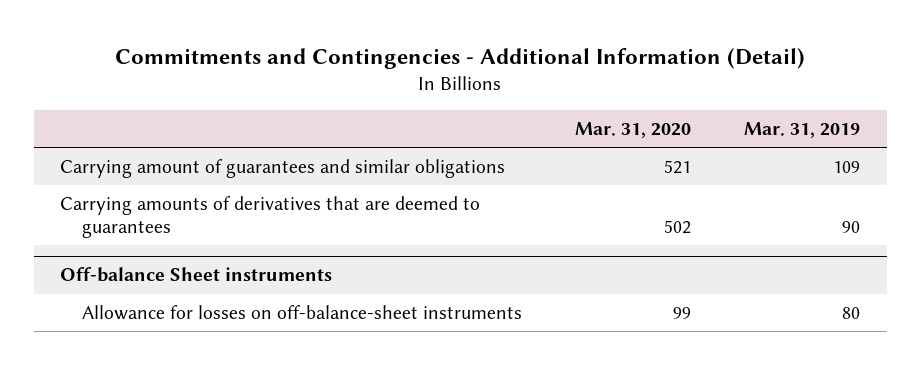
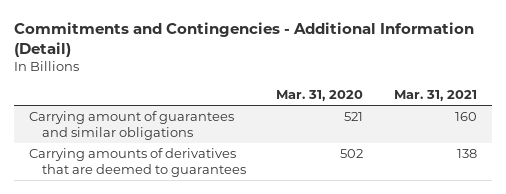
[744,121,861,138] Mar. 31, 2019 -> none
none -> [393,90,477,102] Mar. 31, 2021
[60,267,333,283] Off-balance Sheet instruments -> none
[81,304,522,320] Allowance for losses on off-balance-sheet instruments -> none

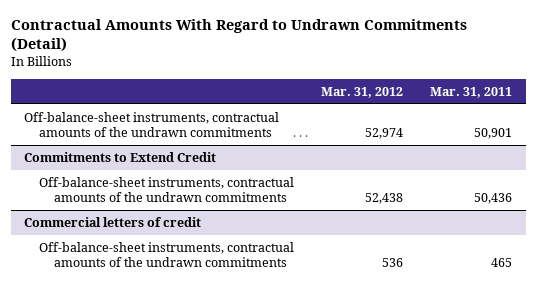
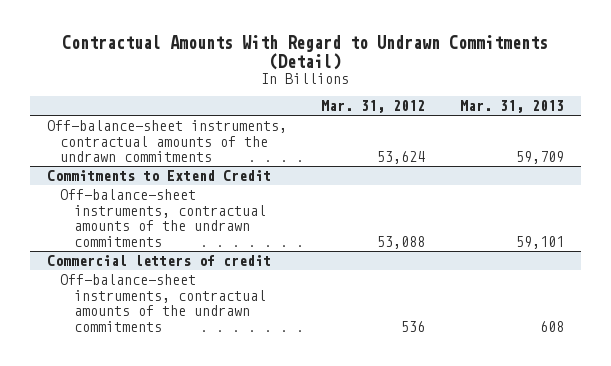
[430,86,513,98] Mar. 31, 2011 -> none
none -> [459,100,564,114] Mar. 31, 2013
[365,128,404,140] 52,974 -> [377,151,426,165] 53,624
[365,193,404,205] 52,438 -> [377,235,426,249] 53,088

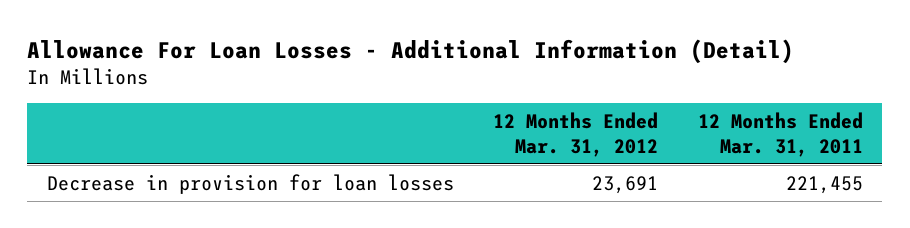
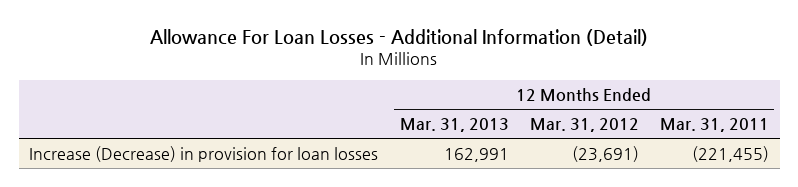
none -> [399,118,509,133] Mar. 31, 2013
[47,173,455,194] Decrease in provision for loan losses -> [29,145,379,162] Increase (Decrease) in provision for loan losses
[592,175,659,194] 23,691 -> [571,145,639,162] (23,691)
[785,175,863,194] 221,455 -> [691,145,769,162] (221,455)

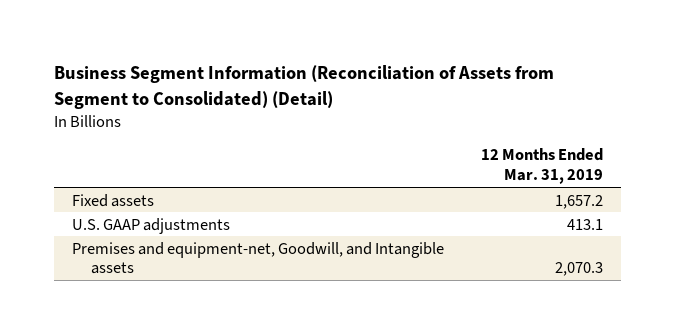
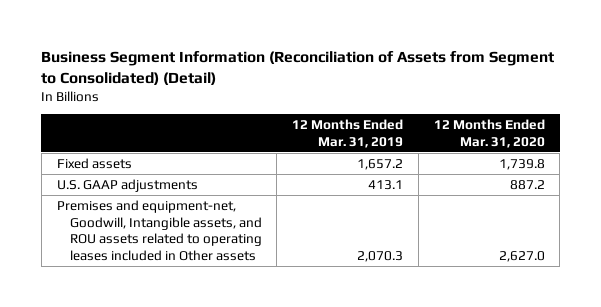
none -> [433,118,545,148] 12 Months Ended Mar. 31, 2020
[72,241,445,275] Premises and equipment-net, Goodwill, and Intangible assets -> [56,199,262,262] Premises and equipment-net, Goodwill, Intangible assets, and ROU assets related to operating leases included in Other assets

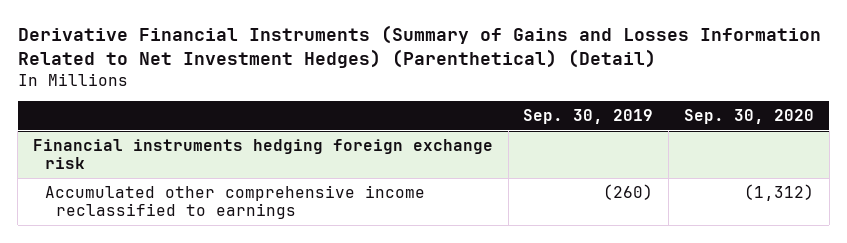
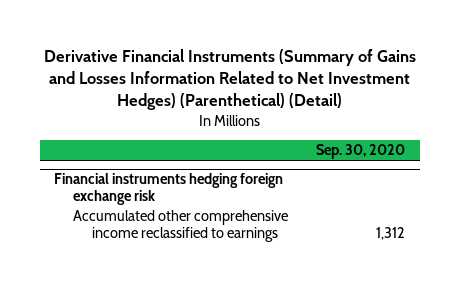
[523,108,654,124] Sep. 30, 2019 -> none
[743,184,814,202] (1,312) -> [376,226,406,240] 1,312

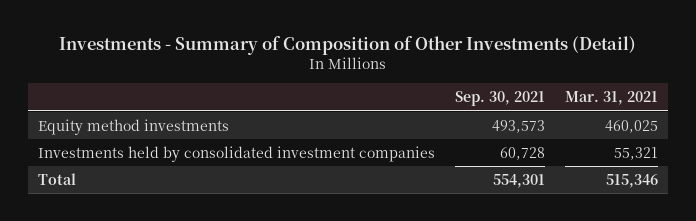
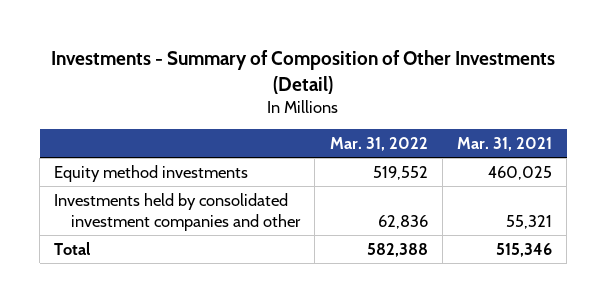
[455,91,546,107] Sep. 30, 2021 -> none
none -> [329,137,428,152] Mar. 31, 2022
[38,145,436,162] Investments held by consolidated investment companies -> [54,192,302,231] Investments held by consolidated investment companies and other

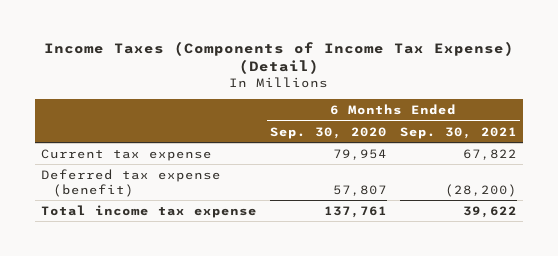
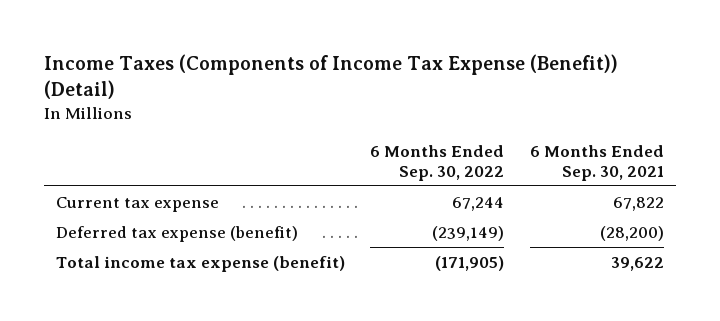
[43,40,514,75] Income Taxes (Components of Income Tax Expense) (Detail) -> [43,53,618,100] Income Taxes (Components of Income Tax Expense (Benefit)) (Detail)
[269,126,387,139] Sep. 30, 2020 -> none
none -> [370,144,505,181] 6 Months Ended Sep. 30, 2022
[40,204,257,218] Total income tax expense -> [56,255,346,272] Total income tax expense (benefit)

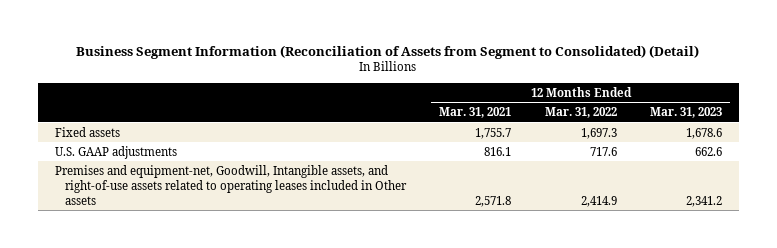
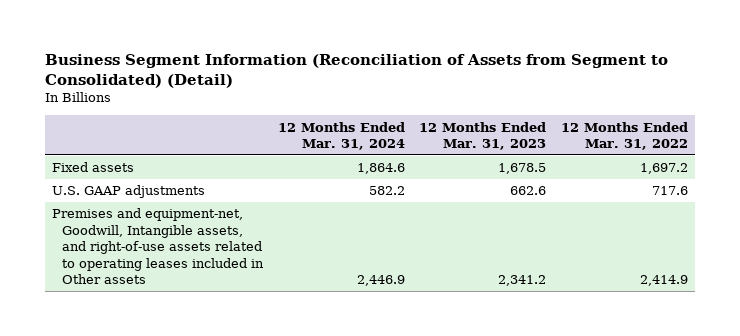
[439,107,512,119] Mar. 31, 2021 -> none
none -> [277,121,405,150] 12 Months Ended Mar. 31, 2024
[580,127,617,139] 1,697.3 -> [639,163,688,175] 1,697.2
[685,127,722,139] 1,678.6 -> [498,163,547,175] 1,678.5

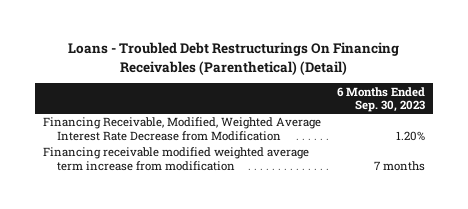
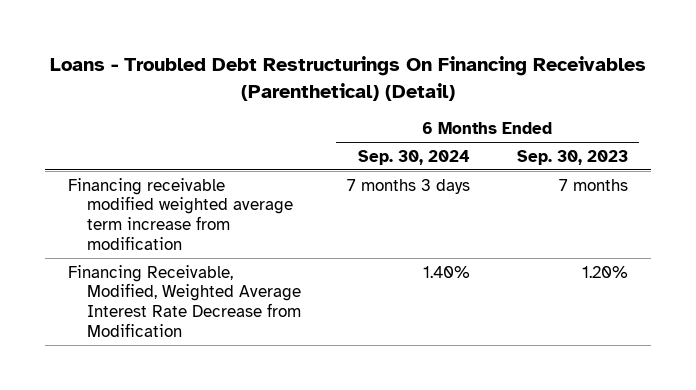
none -> [358,149,471,165] Sep. 30, 2024
[42,117,321,141] Financing Receivable, Modified, Weighted Average Interest Rate Decrease from Modification -> [67,264,301,337] Financing Receivable, Modified, Weighted Average Interest Rate Decrease from Modification

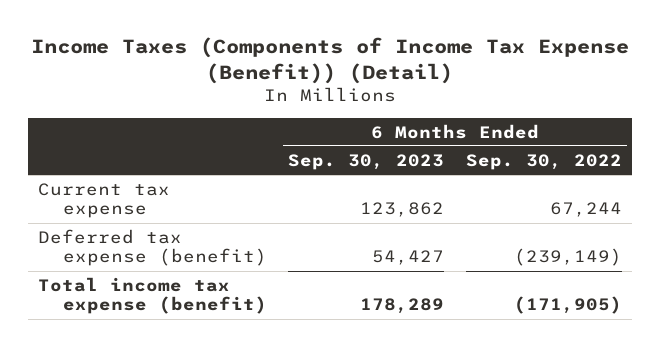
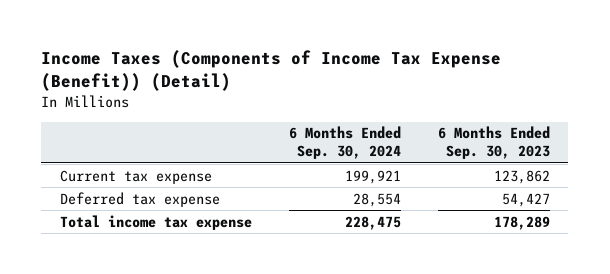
[465,153,622,170] Sep. 30, 2022 -> none
none -> [288,126,401,160] 6 Months Ended Sep. 30, 2024
[38,228,268,267] Deferred tax expense (benefit) -> [59,191,220,207] Deferred tax expense
[38,276,268,315] Total income tax expense (benefit) -> [59,214,252,230] Total income tax expense

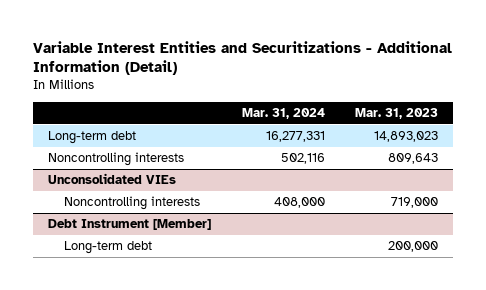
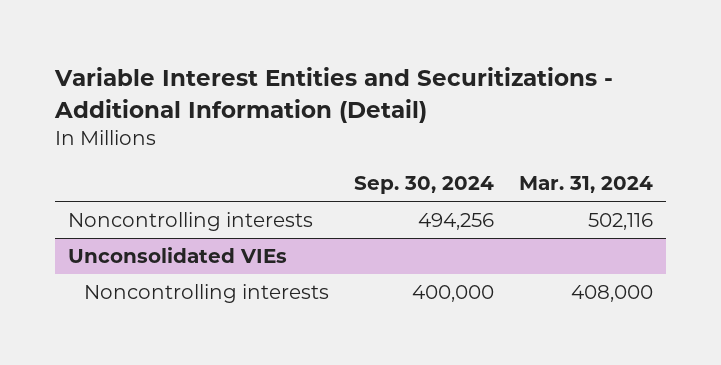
[354,107,438,119] Mar. 31, 2023 -> none
none -> [354,176,495,195] Sep. 30, 2024
[48,131,137,145] Long-term debt -> none
[48,219,212,231] Debt Instrument [Member] -> none
[63,241,152,255] Long-term debt -> none

